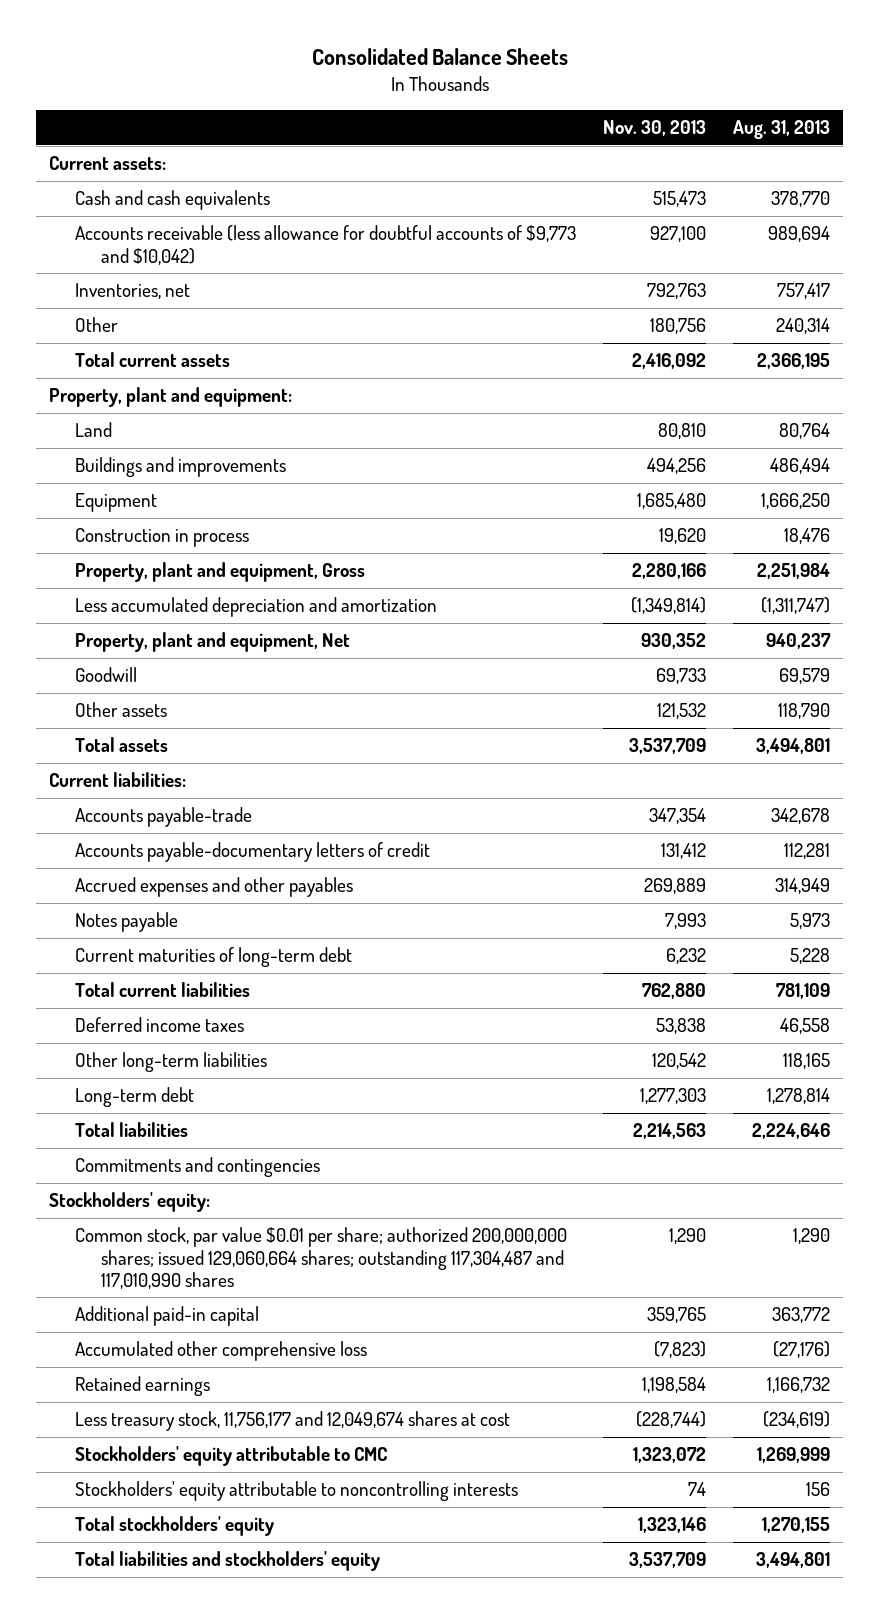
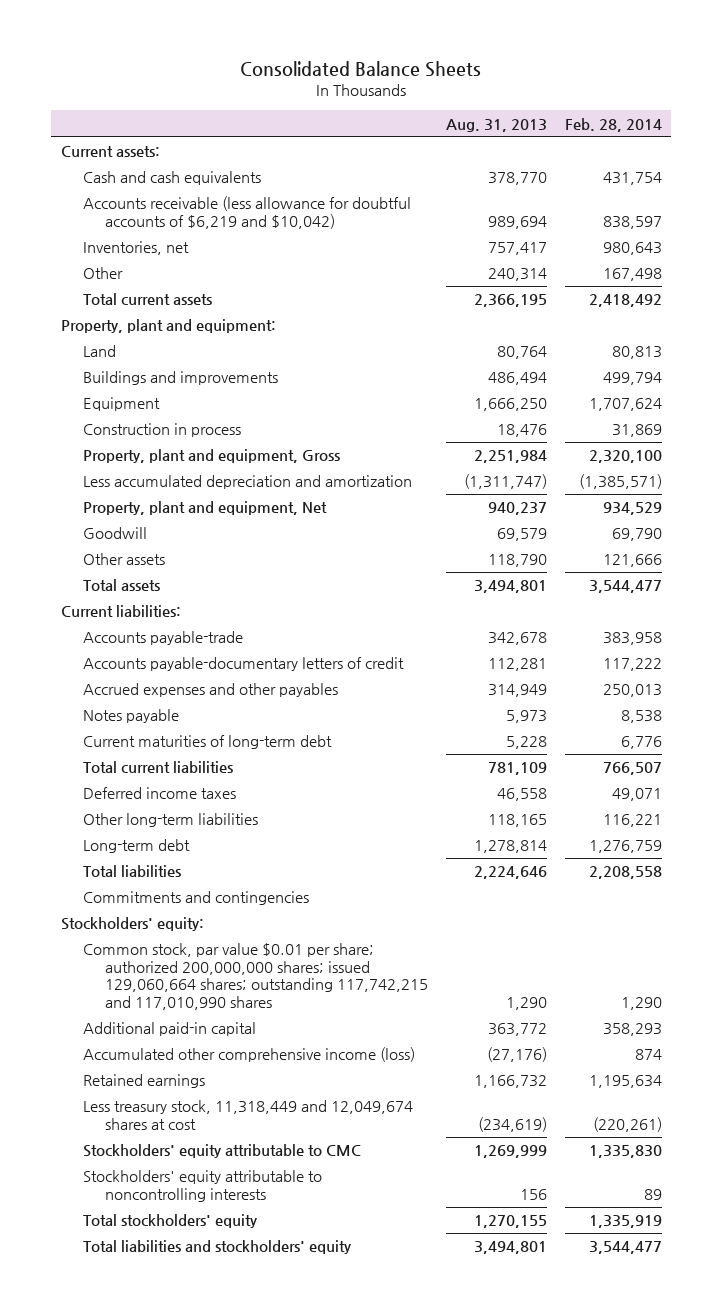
[603,120,707,137] Nov. 30, 2013 -> none
none -> [565,117,663,132] Feb. 28, 2014
[75,225,577,265] Accounts receivable (less allowance for doubtful accounts of $9,773 and $10,042) -> [82,196,411,229] Accounts receivable (less allowance for doubtful accounts of $6,219 and $10,042)
[75,1227,568,1290] Common stock, par value $0.01 per share; authorized 200,000,000 shares; issued 129,060,664 shares; outstanding 117,304,487 and 117,010,990 shares -> [82,943,428,1010] Common stock, par value $0.01 per share; authorized 200,000,000 shares; issued 129,060,664 shares; outstanding 117,742,215 and 117,010,990 shares
[75,1341,368,1362] Accumulated other comprehensive loss -> [82,1047,415,1063] Accumulated other comprehensive income (loss)
[75,1411,511,1432] Less treasury stock, 11,756,177 and 12,049,674 shares at cost -> [82,1100,413,1130] Less treasury stock, 11,318,449 and 12,049,674 shares at cost

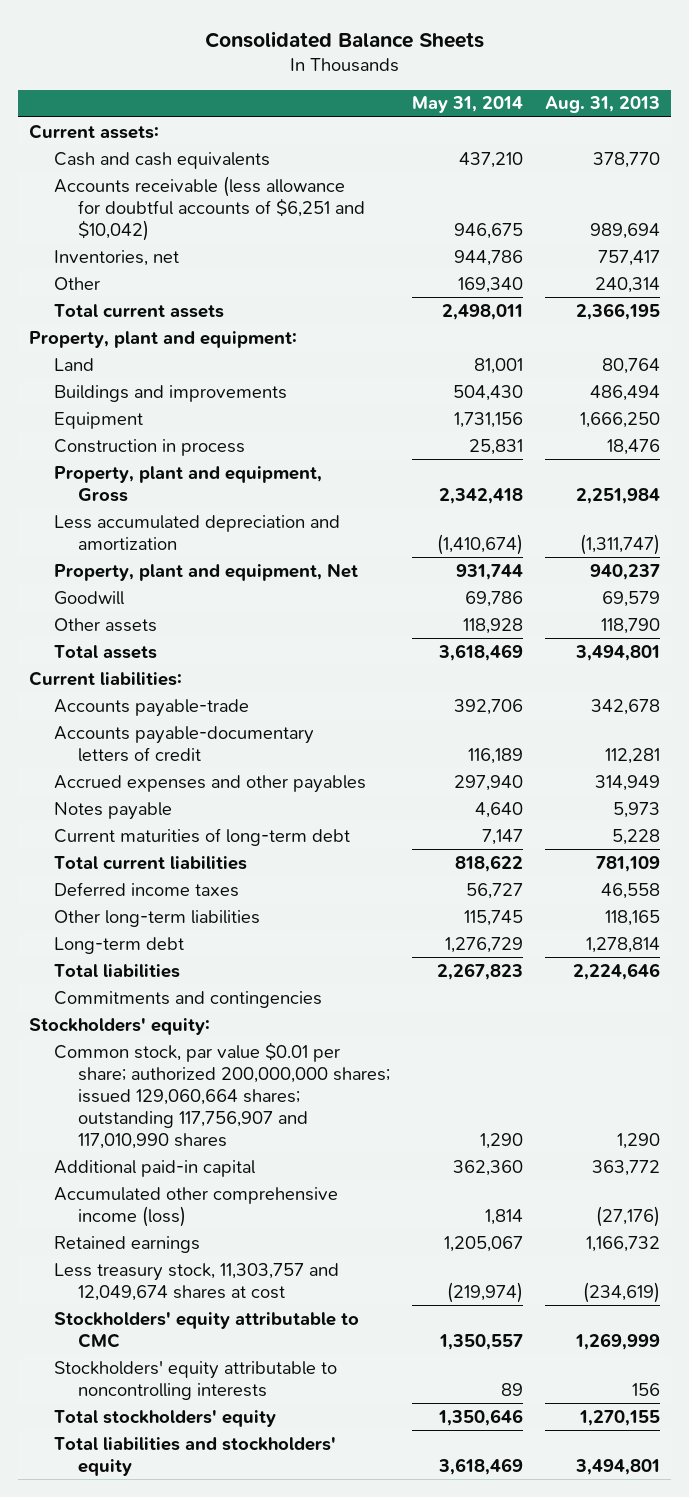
[565,117,663,132] Feb. 28, 2014 -> none
none -> [412,96,524,114] May 31, 2014
[82,196,411,229] Accounts receivable (less allowance for doubtful accounts of $6,219 and $10,042) -> [53,175,366,241] Accounts receivable (less allowance for doubtful accounts of $6,251 and $10,042)
[82,943,428,1010] Common stock, par value $0.01 per share; authorized 200,000,000 shares; issued 129,060,664 shares; outstanding 117,742,215 and 117,010,990 shares -> [53,1041,391,1149] Common stock, par value $0.01 per share; authorized 200,000,000 shares; issued 129,060,664 shares; outstanding 117,756,907 and 117,010,990 shares
[82,1100,413,1130] Less treasury stock, 11,318,449 and 12,049,674 shares at cost -> [53,1262,339,1301] Less treasury stock, 11,303,757 and 12,049,674 shares at cost

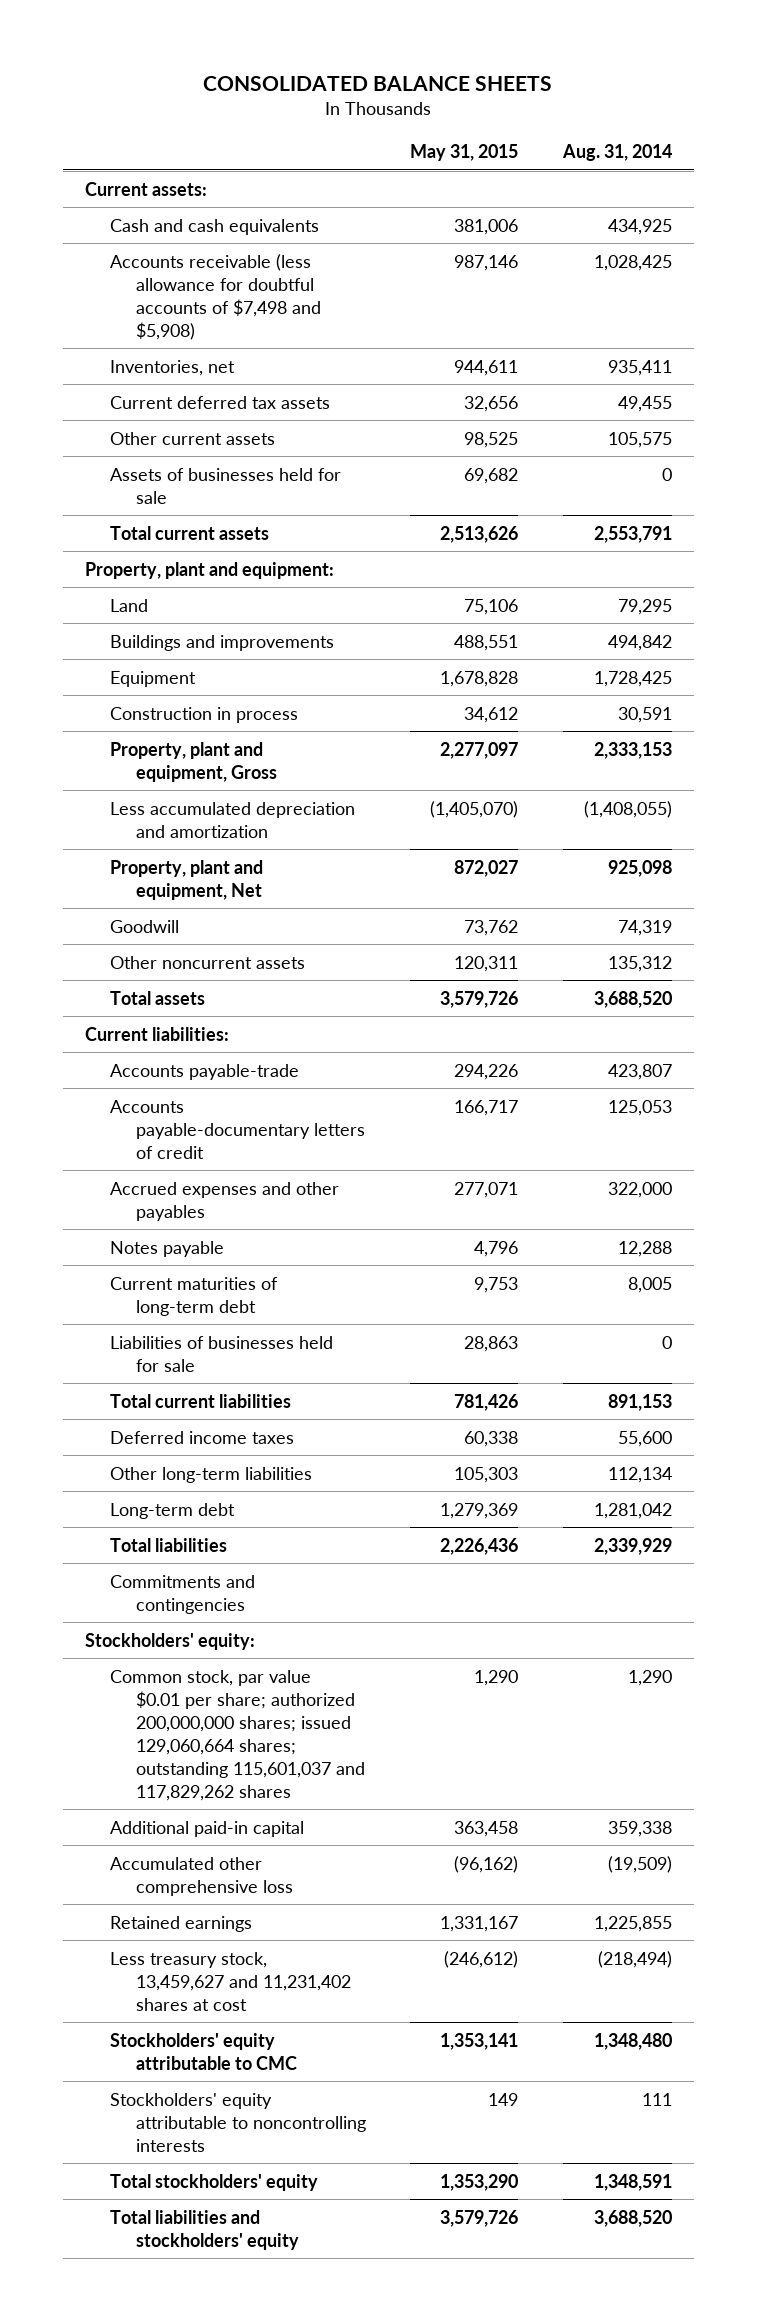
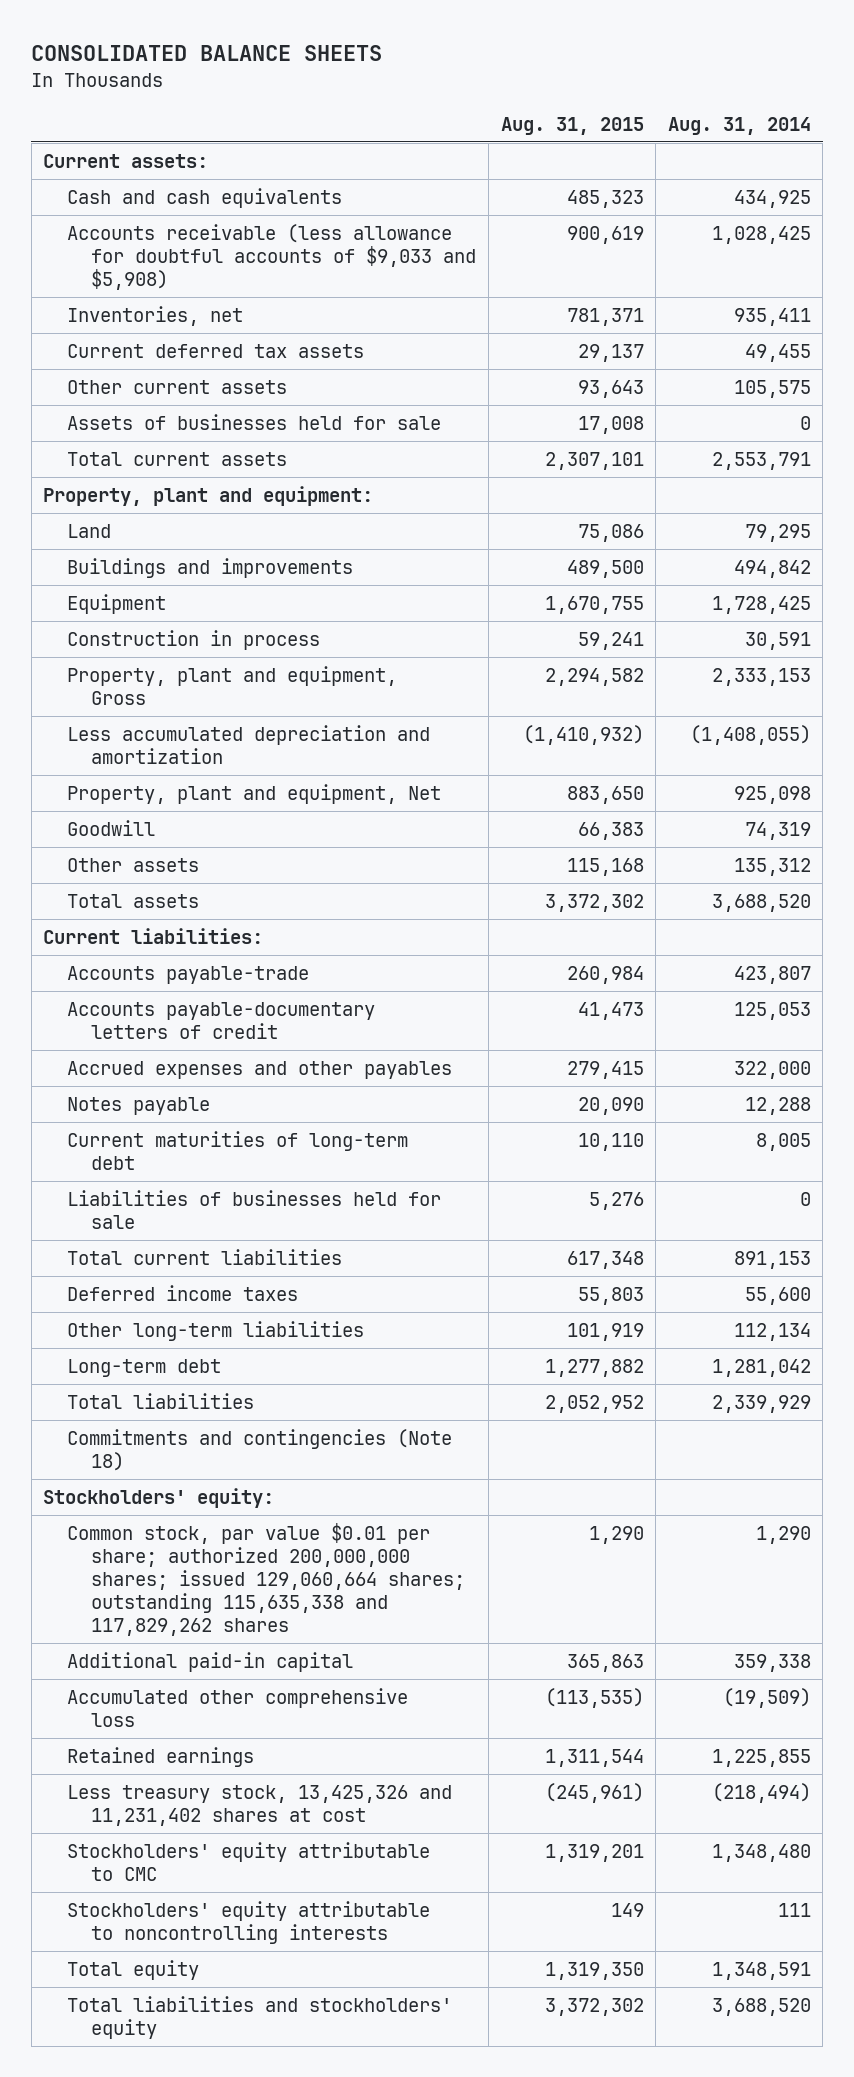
[410,144,519,162] May 31, 2015 -> none
none -> [500,116,644,135] Aug. 31, 2015
[110,253,321,340] Accounts receivable (less allowance for doubtful accounts of $7,498 and $5,908) -> [67,223,477,291] Accounts receivable (less allowance for doubtful accounts of $9,033 and $5,908)
[110,955,306,969] Other noncurrent assets -> [67,857,200,872] Other assets
[110,1574,256,1614] Commitments and contingencies -> [67,1428,453,1471] Commitments and contingencies (Note 18)
[110,1669,365,1801] Common stock, par value $0.01 per share; authorized 200,000,000 shares; issued 129,060,664 shares; outstanding 115,601,037 and 117,829,262 shares -> [67,1522,466,1637] Common stock, par value $0.01 per share; authorized 200,000,000 shares; issued 129,060,664 shares; outstanding 115,635,338 and 117,829,262 shares
[110,1951,351,2011] Less treasury stock, 13,459,627 and 11,231,402 shares at cost -> [67,1784,453,1826] Less treasury stock, 13,425,326 and 11,231,402 shares at cost
[110,2173,319,2191] Total stockholders' equity -> [67,1959,200,1980] Total equity

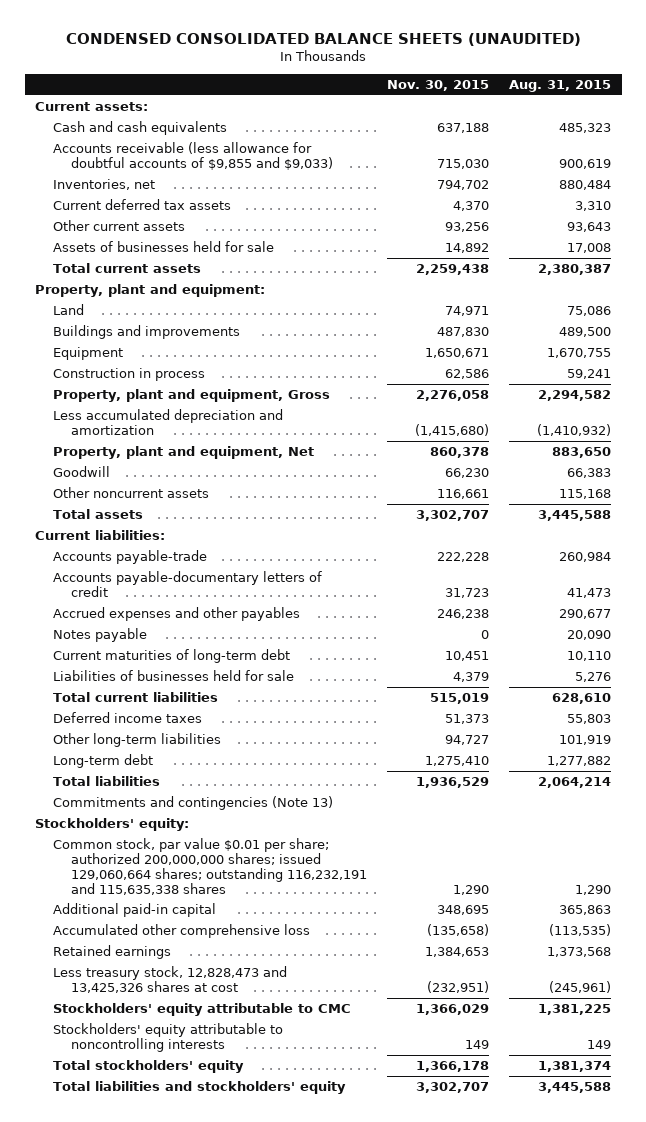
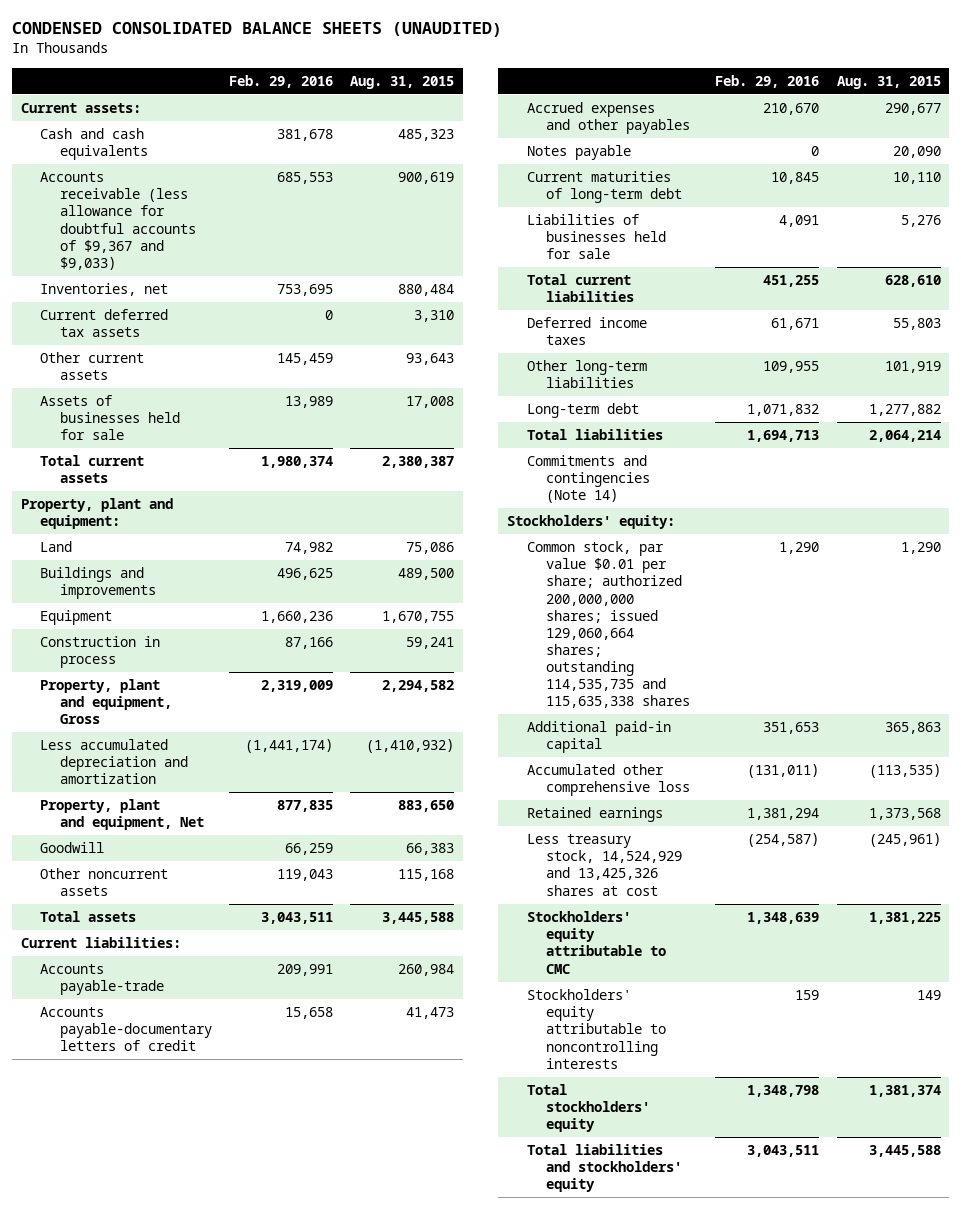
[387,80,490,92] Nov. 30, 2015 -> none
none -> [229,74,334,88] Feb. 29, 2016
[52,141,334,170] Accounts receivable (less allowance for doubtful accounts of $9,855 and $9,033) -> [40,172,196,270] Accounts receivable (less allowance for doubtful accounts of $9,367 and $9,033)
[52,795,333,810] Commitments and contingencies (Note 13) -> [526,455,651,504] Commitments and contingencies (Note 14)
[52,837,368,895] Common stock, par value $0.01 per share; authorized 200,000,000 shares; issued 129,060,664 shares; outstanding 116,232,191 and 115,635,338 shares -> [526,541,691,709] Common stock, par value $0.01 per share; authorized 200,000,000 shares; issued 129,060,664 shares; outstanding 114,535,735 and 115,635,338 shares
[52,965,287,993] Less treasury stock, 12,828,473 and 13,425,326 shares at cost -> [526,834,683,896] Less treasury stock, 14,524,929 and 13,425,326 shares at cost

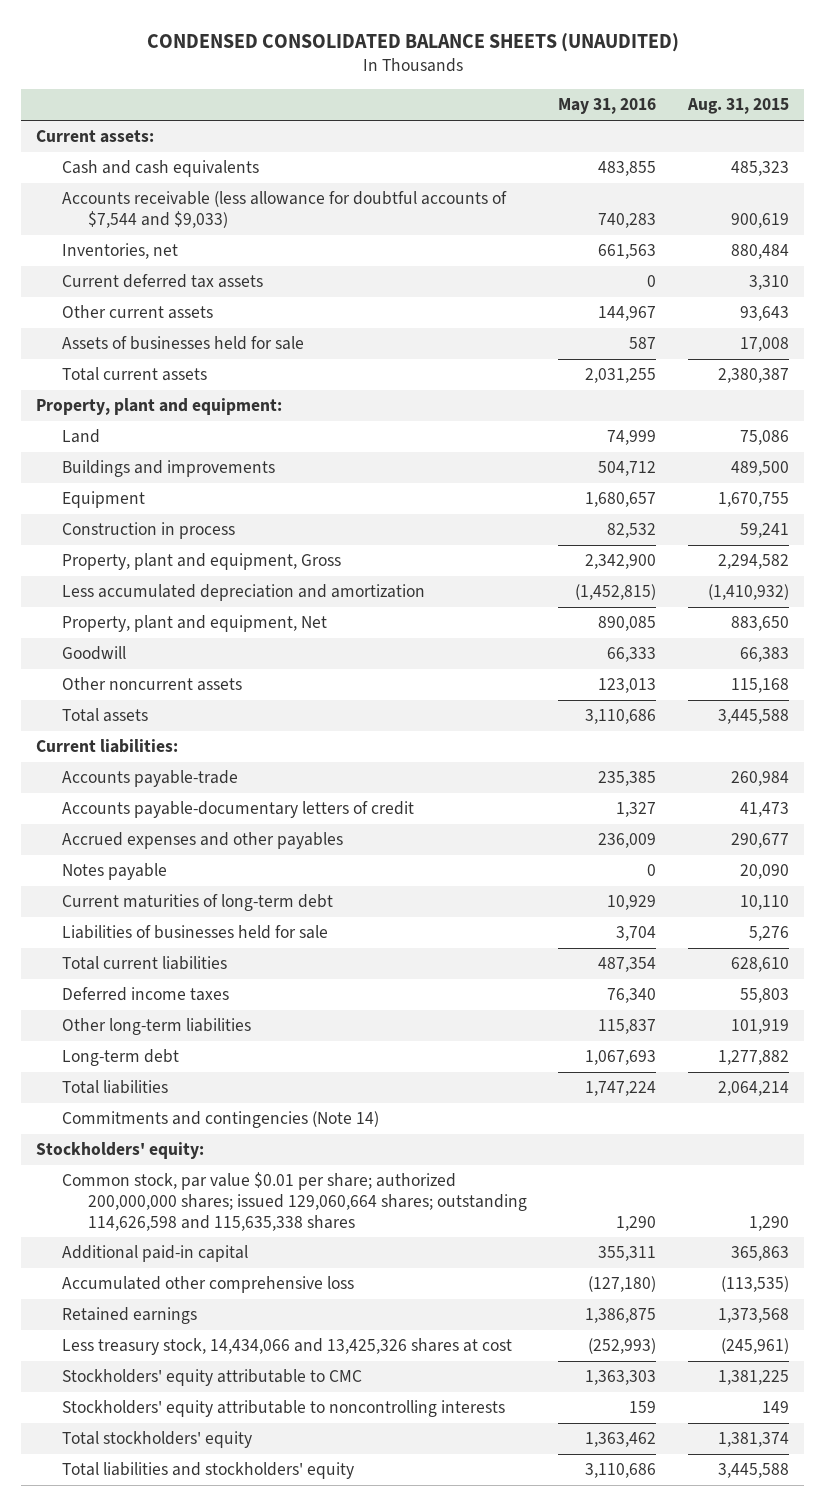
[229,74,334,88] Feb. 29, 2016 -> none
none -> [558,98,657,115] May 31, 2016
[40,172,196,270] Accounts receivable (less allowance for doubtful accounts of $9,367 and $9,033) -> [62,191,508,229] Accounts receivable (less allowance for doubtful accounts of $7,544 and $9,033)
[526,541,691,709] Common stock, par value $0.01 per share; authorized 200,000,000 shares; issued 129,060,664 shares; outstanding 114,535,735 and 115,635,338 shares -> [62,1172,528,1231] Common stock, par value $0.01 per share; authorized 200,000,000 shares; issued 129,060,664 shares; outstanding 114,626,598 and 115,635,338 shares
[526,834,683,896] Less treasury stock, 14,524,929 and 13,425,326 shares at cost -> [62,1338,513,1356] Less treasury stock, 14,434,066 and 13,425,326 shares at cost

